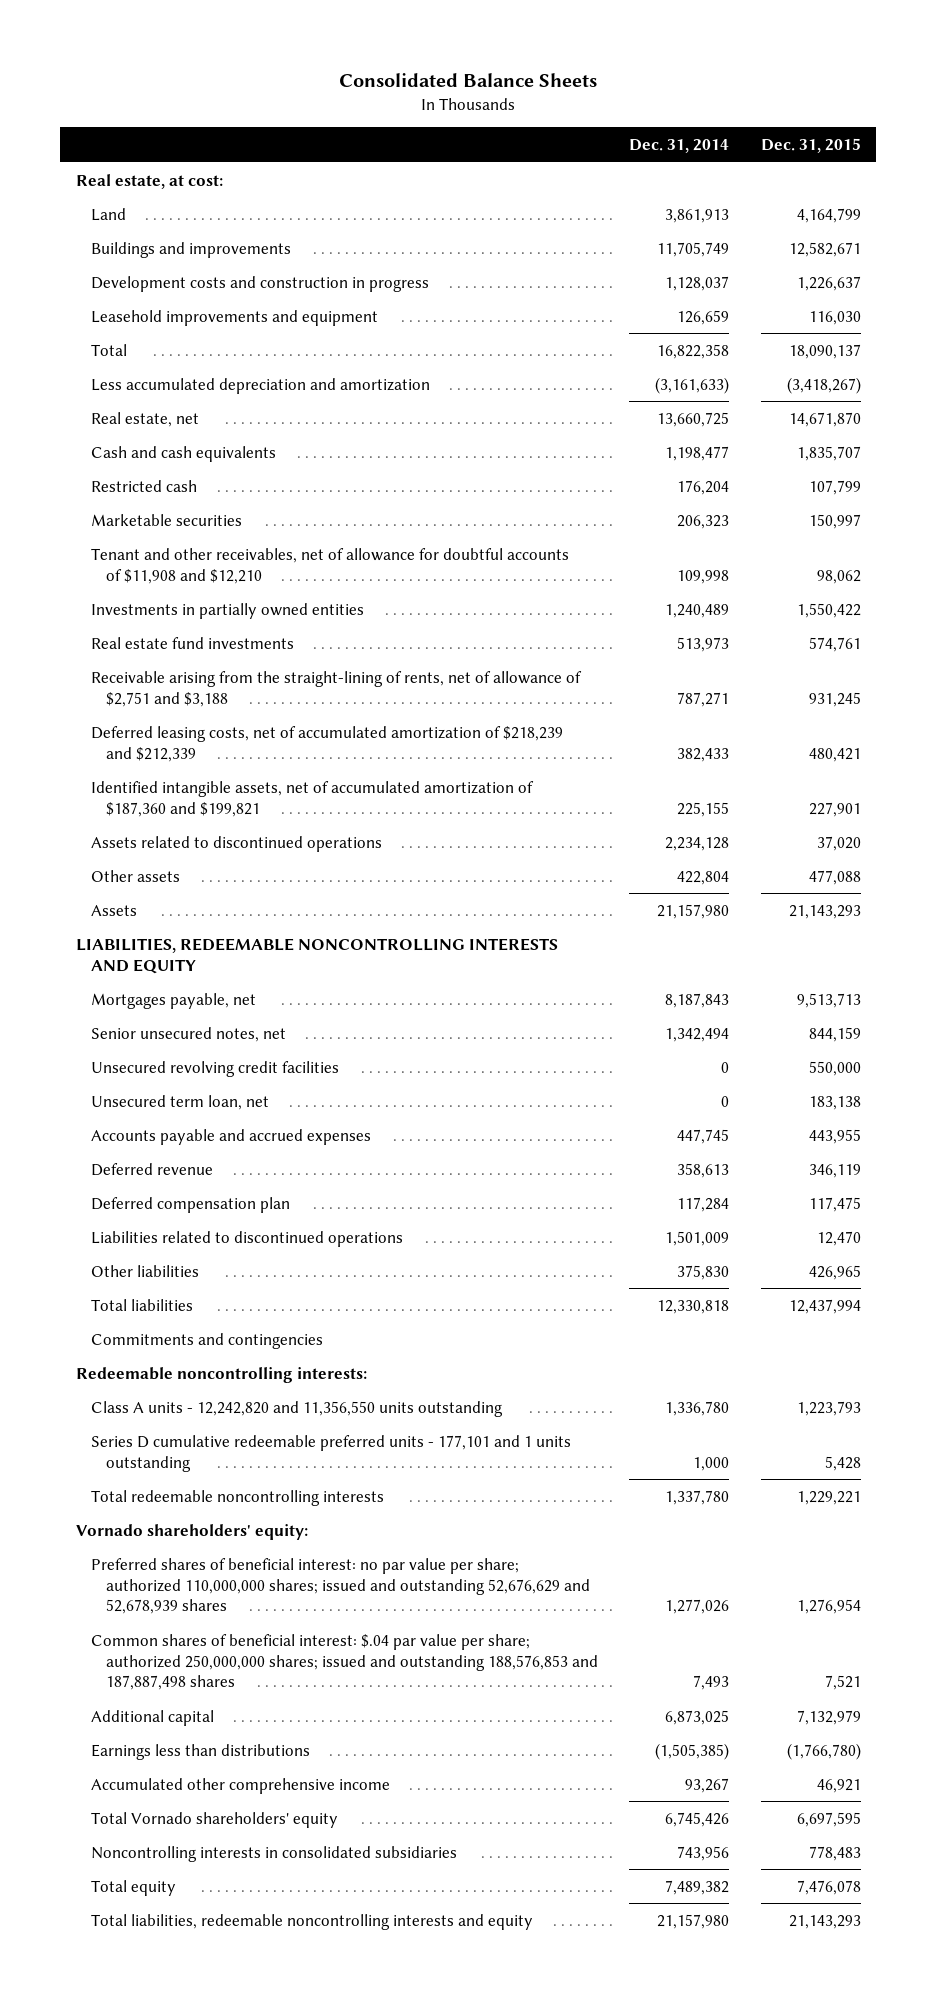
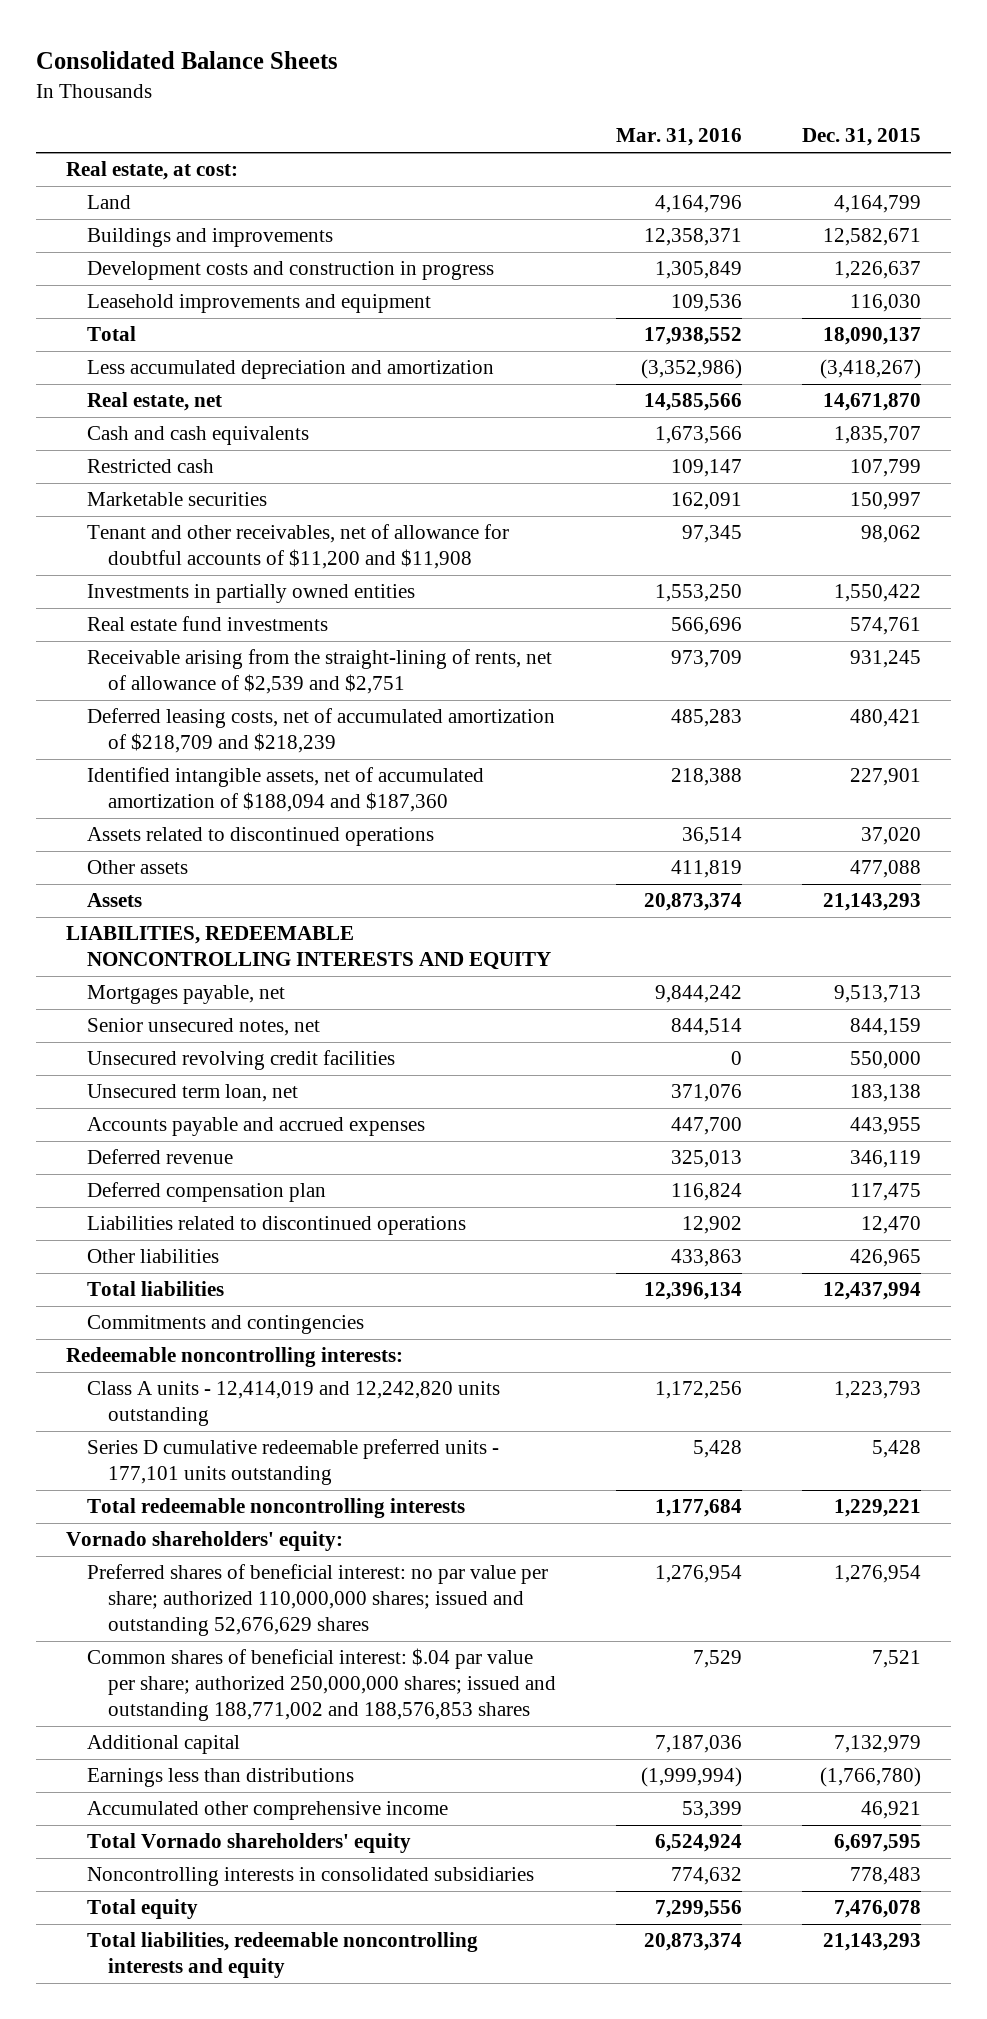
[629,139,730,154] Dec. 31, 2014 -> none
none -> [616,128,743,147] Mar. 31, 2016
[90,547,569,584] Tenant and other receivables, net of allowance for doubtful accounts of $11,908 and $12,210 -> [87,524,510,570] Tenant and other receivables, net of allowance for doubtful accounts of $11,200 and $11,908
[90,670,582,707] Receivable arising from the straight-lining of rents, net of allowance of $2,751 and $3,188 -> [87,649,553,695] Receivable arising from the straight-lining of rents, net of allowance of $2,539 and $2,751
[90,725,563,762] Deferred leasing costs, net of accumulated amortization of $218,239 and $212,339 -> [87,708,556,754] Deferred leasing costs, net of accumulated amortization of $218,709 and $218,239
[90,780,534,817] Identified intangible assets, net of accumulated amortization of $187,360 and $199,821 -> [87,767,485,813] Identified intangible assets, net of accumulated amortization of $188,094 and $187,360
[90,1400,503,1417] Class A units - 12,242,820 and 11,356,550 units outstanding -> [87,1381,501,1427] Class A units - 12,414,019 and 12,242,820 units outstanding
[90,1434,571,1472] Series D cumulative redeemable preferred units - 177,101 and 1 units outstanding -> [87,1439,500,1486] Series D cumulative redeemable preferred units - 177,101 units outstanding
[90,1557,590,1615] Preferred shares of beneficial interest: no par value per share; authorized 110,000,000 shares; issued and outstanding 52,676,629 and 52,678,939 shares -> [87,1564,549,1637] Preferred shares of beneficial interest: no par value per share; authorized 110,000,000 shares; issued and outstanding 52,676,629 shares
[90,1633,598,1691] Common shares of beneficial interest: $.04 par value per share; authorized 250,000,000 shares; issued and outstanding 188,576,853 and 187,887,498 shares -> [87,1648,557,1722] Common shares of beneficial interest: $.04 par value per share; authorized 250,000,000 shares; issued and outstanding 188,771,002 and 188,576,853 shares

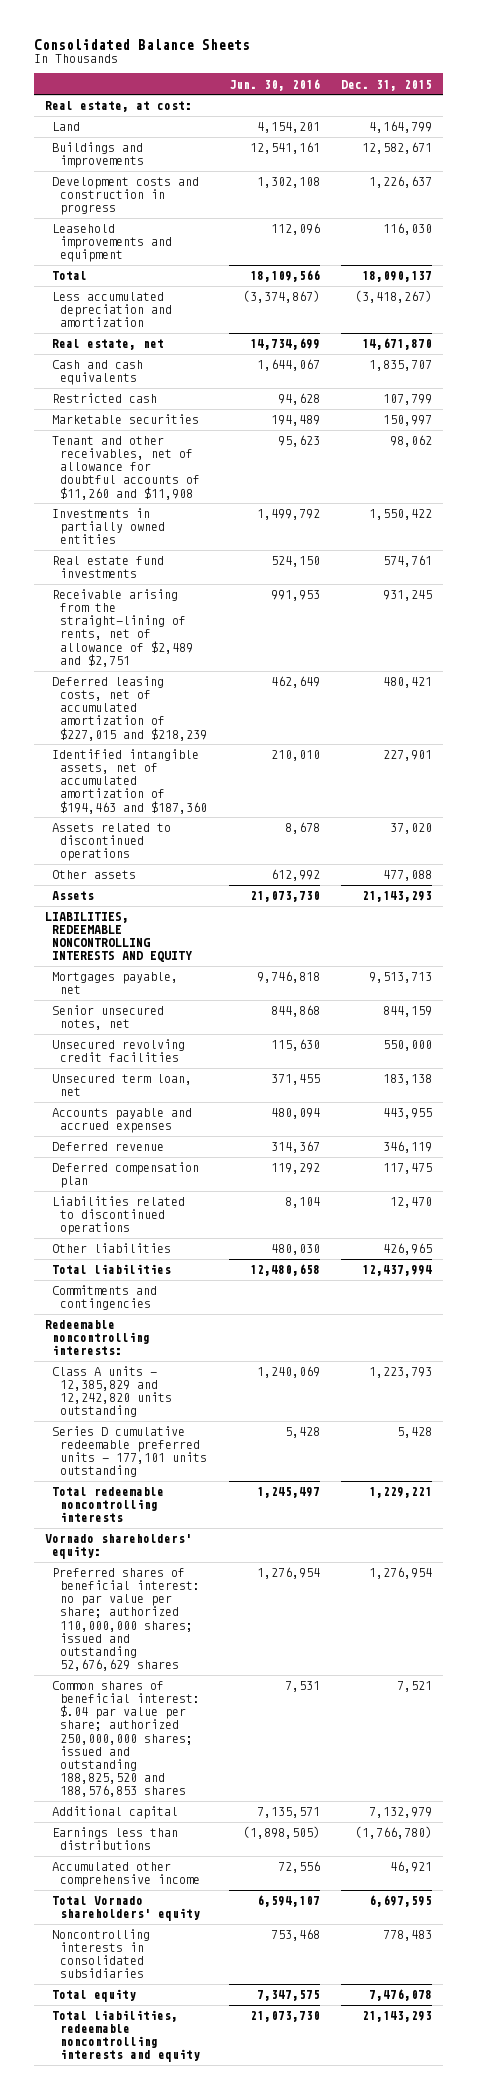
[616,128,743,147] Mar. 31, 2016 -> none
none -> [228,78,320,91] Jun. 30, 2016
[87,524,510,570] Tenant and other receivables, net of allowance for doubtful accounts of $11,200 and $11,908 -> [52,436,200,500] Tenant and other receivables, net of allowance for doubtful accounts of $11,260 and $11,908
[87,649,553,695] Receivable arising from the straight-lining of rents, net of allowance of $2,539 and $2,751 -> [52,589,193,667] Receivable arising from the straight-lining of rents, net of allowance of $2,489 and $2,751
[87,708,556,754] Deferred leasing costs, net of accumulated amortization of $218,709 and $218,239 -> [52,676,207,741] Deferred leasing costs, net of accumulated amortization of $227,015 and $218,239
[87,767,485,813] Identified intangible assets, net of accumulated amortization of $188,094 and $187,360 -> [52,749,207,814] Identified intangible assets, net of accumulated amortization of $194,463 and $187,360
[87,1381,501,1427] Class A units - 12,414,019 and 12,242,820 units outstanding -> [52,1366,172,1418] Class A units - 12,385,829 and 12,242,820 units outstanding
[87,1648,557,1722] Common shares of beneficial interest: $.04 par value per share; authorized 250,000,000 shares; issued and outstanding 188,771,002 and 188,576,853 shares -> [52,1681,200,1797] Common shares of beneficial interest: $.04 par value per share; authorized 250,000,000 shares; issued and outstanding 188,825,520 and 188,576,853 shares

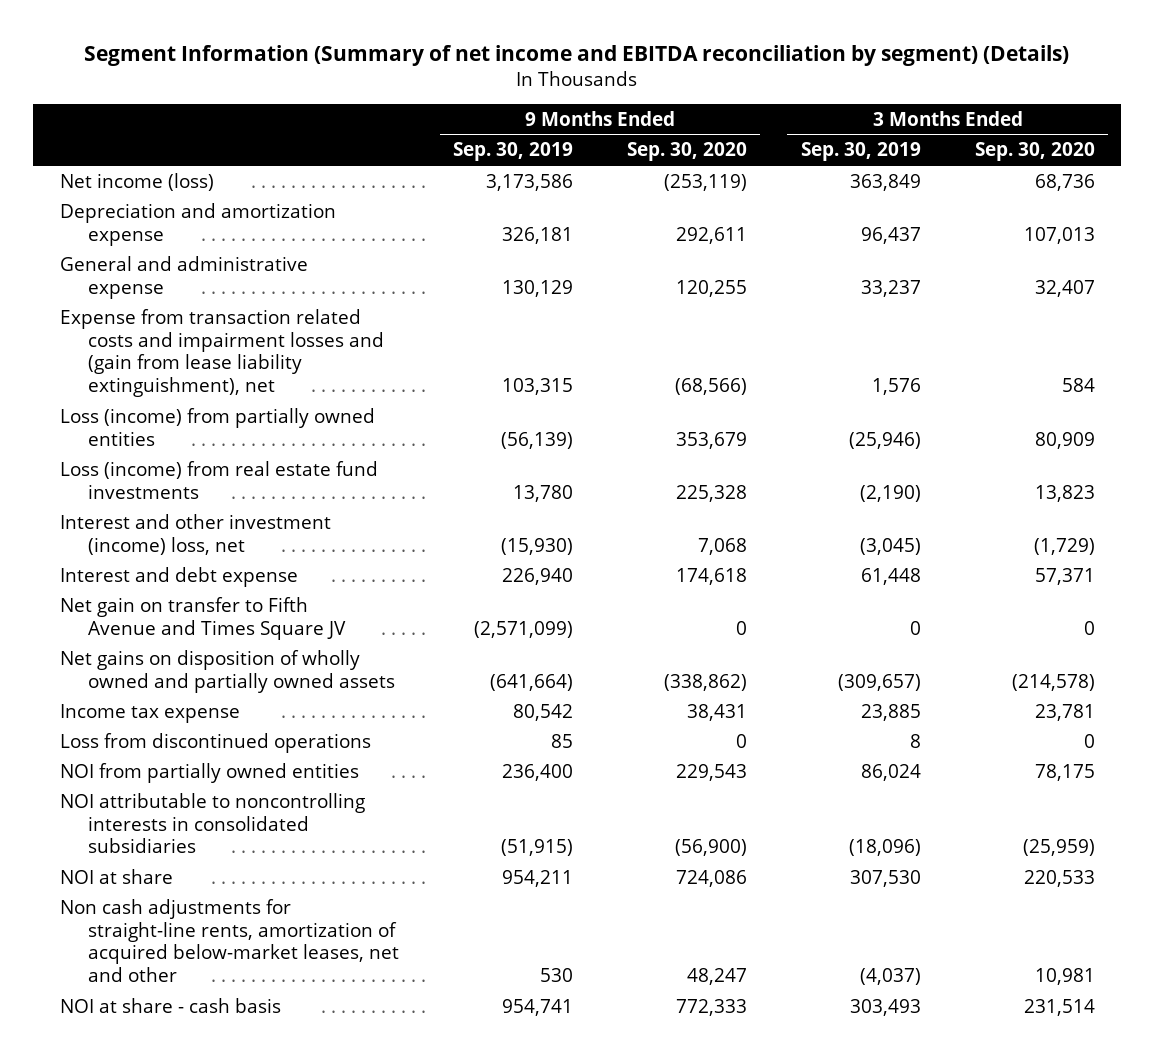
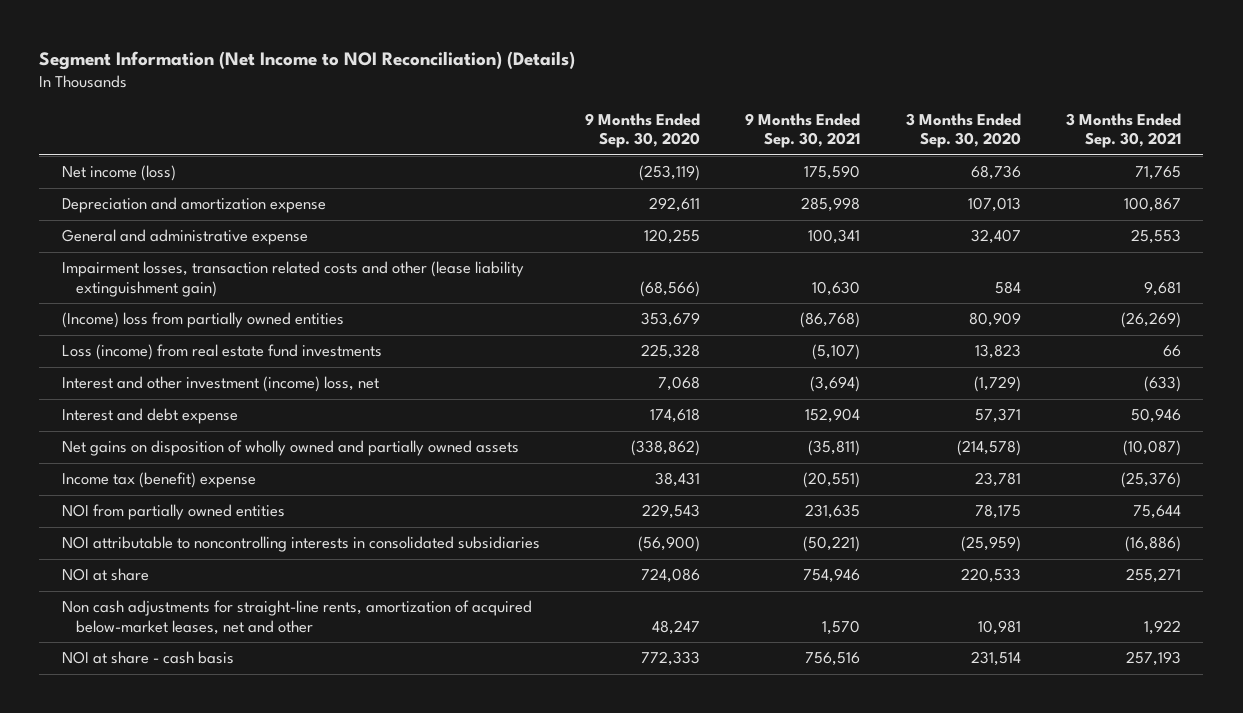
[84,45,1070,67] Segment Information (Summary of net income and EBITDA reconciliation by segment) (Details) -> [39,50,576,70] Segment Information (Net Income to NOI Reconciliation) (Details)
[453,142,574,162] Sep. 30, 2019 -> none
[800,142,921,162] Sep. 30, 2019 -> none
none -> [745,112,861,149] 9 Months Ended Sep. 30, 2021
none -> [1065,112,1181,149] 3 Months Ended Sep. 30, 2021
[59,308,385,398] Expense from transaction related costs and impairment losses and (gain from lease liability extinguishment), net -> [61,261,524,297] Impairment losses, transaction related costs and other (lease liability extinguishment gain)
[59,407,375,446] Loss (income) from partially owned entities -> [61,312,344,329] (Income) loss from partially owned entities
[59,596,347,640] Net gain on transfer to Fifth Avenue and Times Square JV -> none
[59,732,371,753] Loss from discontinued operations -> none
[59,703,240,723] Income tax expense -> [61,472,256,489] Income tax (benefit) expense

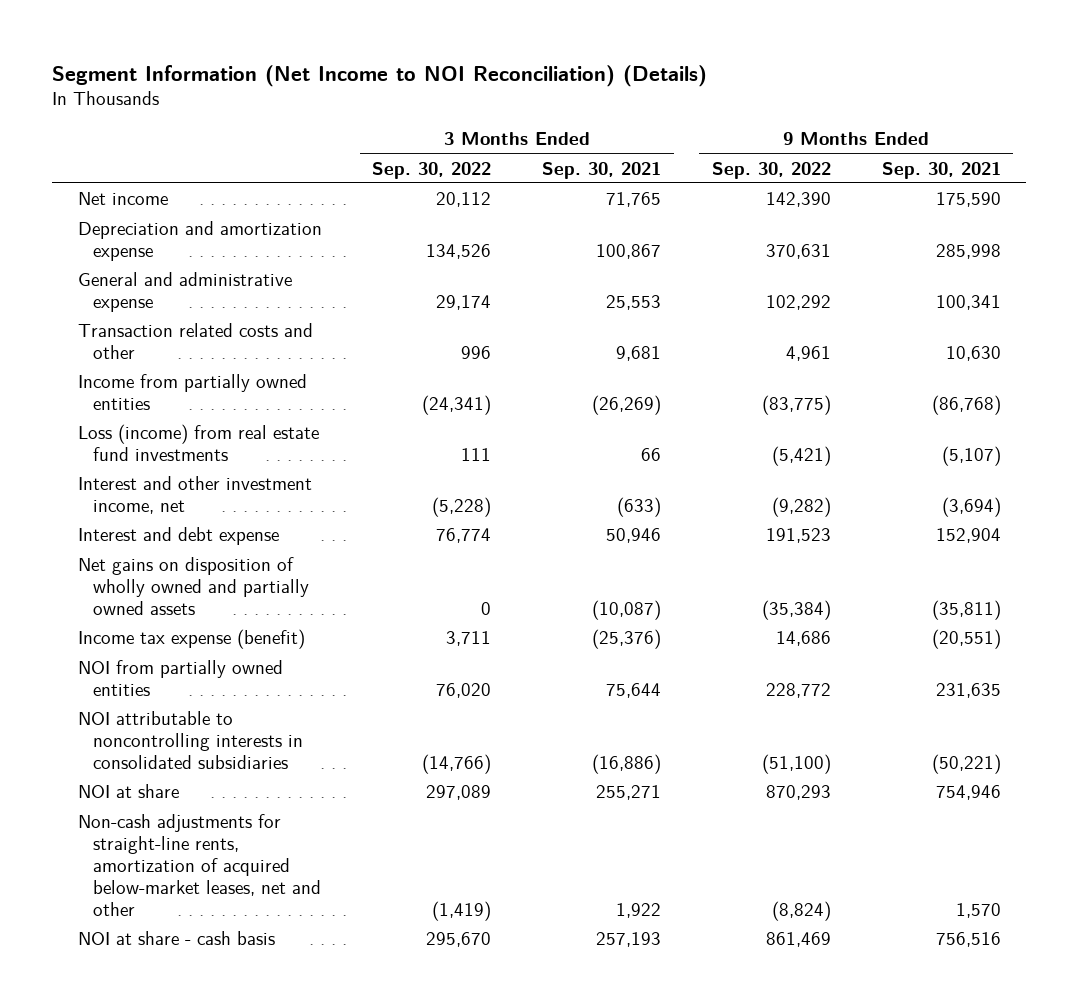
[585,112,701,149] 9 Months Ended Sep. 30, 2020 -> none
[905,112,1021,149] 3 Months Ended Sep. 30, 2020 -> none
none -> [372,161,492,179] Sep. 30, 2022
none -> [711,161,831,179] Sep. 30, 2022
[61,165,176,182] Net income (loss) -> [77,192,168,206] Net income
[61,261,524,297] Impairment losses, transaction related costs and other (lease liability extinguishment gain) -> [77,323,313,360] Transaction related costs and other
[61,312,344,329] (Income) loss from partially owned entities -> [77,374,307,411] Income from partially owned entities
[61,376,379,393] Interest and other investment (income) loss, net -> [77,476,312,515] Interest and other investment income, net
[61,472,256,489] Income tax (benefit) expense -> [77,629,305,650] Income tax expense (benefit)
[61,600,532,635] Non cash adjustments for straight-line rents, amortization of acquired below-market leases, net and other -> [77,814,321,916] Non-cash adjustments for straight-line rents, amortization of acquired below-market leases, net and other

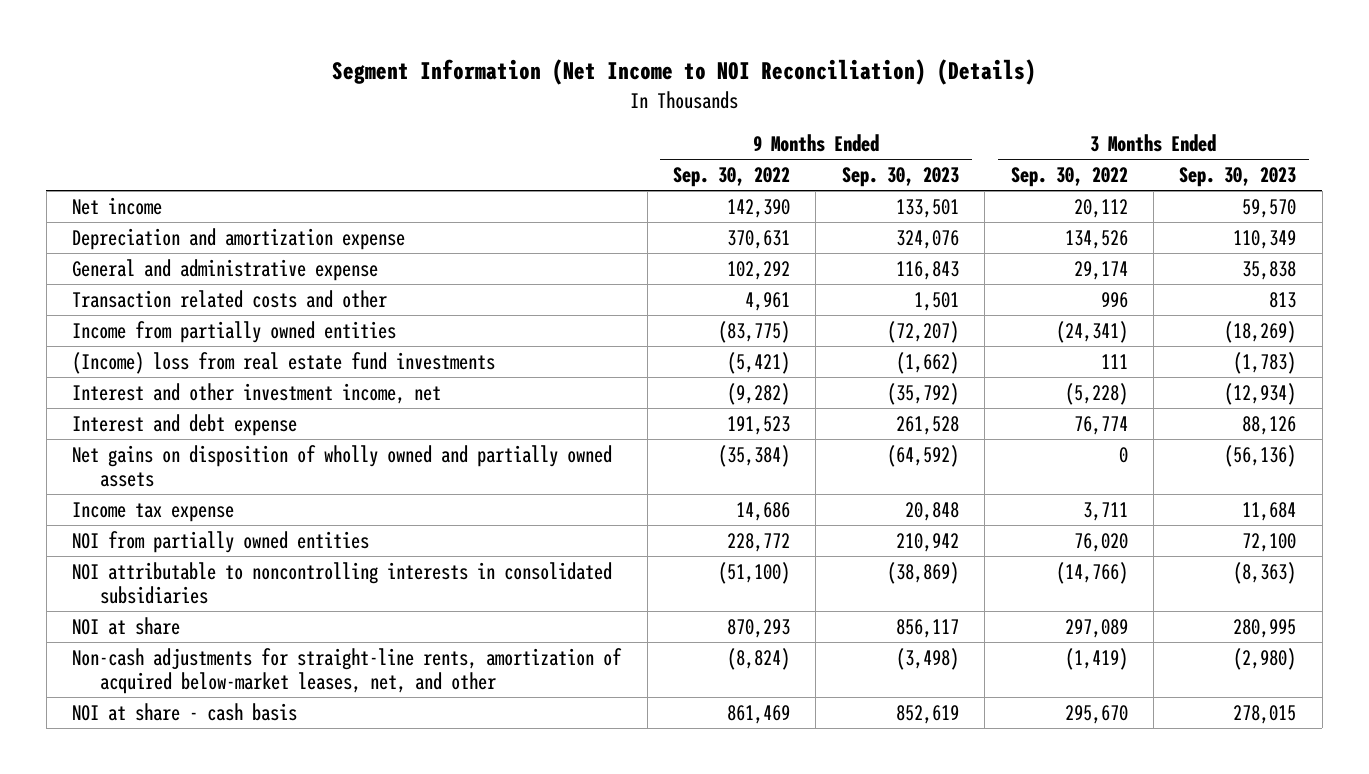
[542,161,662,179] Sep. 30, 2021 -> none
[881,161,1001,179] Sep. 30, 2021 -> none
none -> [841,167,959,188] Sep. 30, 2023
none -> [1179,167,1297,188] Sep. 30, 2023
[77,424,319,462] Loss (income) from real estate fund investments -> [72,351,496,374] (Income) loss from real estate fund investments
[77,629,305,650] Income tax expense (benefit) -> [72,501,235,522] Income tax expense
[77,814,321,916] Non-cash adjustments for straight-line rents, amortization of acquired below-market leases, net and other -> [72,647,623,695] Non-cash adjustments for straight-line rents, amortization of acquired below-market leases, net, and other

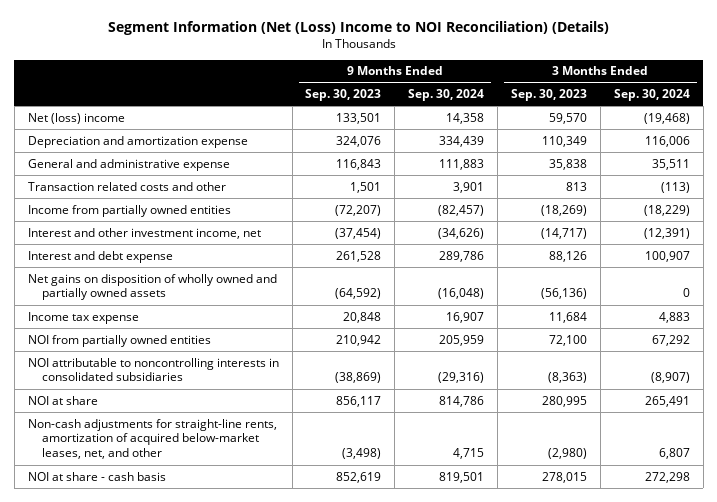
[332,59,1037,86] Segment Information (Net Income to NOI Reconciliation) (Details) -> [107,21,609,36] Segment Information (Net (Loss) Income to NOI Reconciliation) (Details)
[673,167,791,188] Sep. 30, 2022 -> none
[1010,167,1128,188] Sep. 30, 2022 -> none
none -> [408,89,485,102] Sep. 30, 2024
none -> [613,89,690,102] Sep. 30, 2024
[72,196,163,215] Net income -> [27,112,125,124] Net (loss) income
[72,351,496,374] (Income) loss from real estate fund investments -> none
[886,382,959,405] (35,792) -> [335,227,382,239] (37,454)
[1224,382,1297,405] (12,934) -> [541,227,588,239] (14,717)

